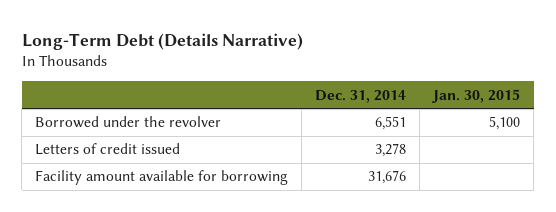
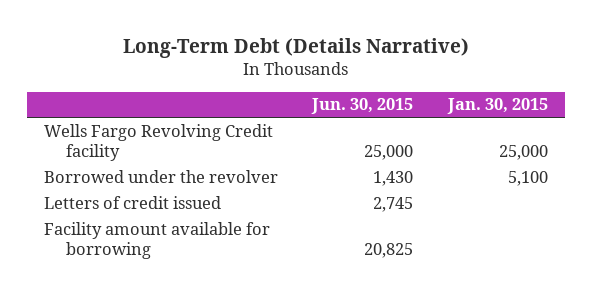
[315,89,407,103] Dec. 31, 2014 -> none
none -> [311,98,414,115] Jun. 30, 2015
none -> [44,123,274,162] Wells Fargo Revolving Credit facility

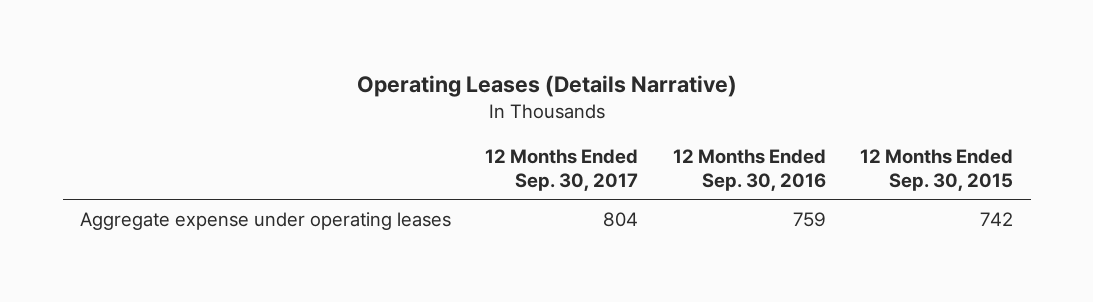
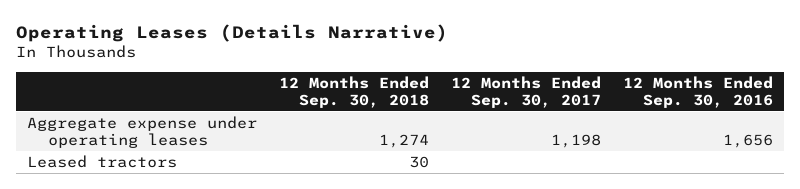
[860,148,1014,191] 12 Months Ended Sep. 30, 2015 -> none
none -> [278,75,429,109] 12 Months Ended Sep. 30, 2018
[603,212,639,228] 804 -> [550,134,601,149] 1,198
[792,212,826,228] 759 -> [722,134,773,149] 1,656
none -> [26,154,177,168] Leased tractors

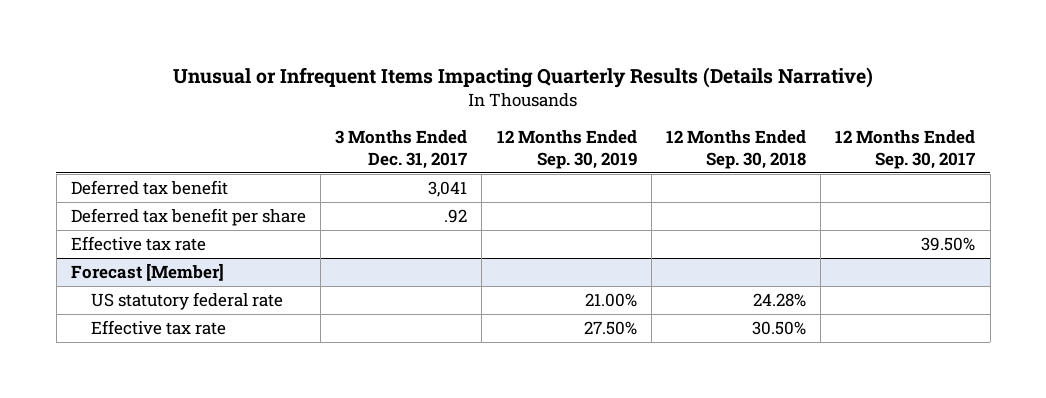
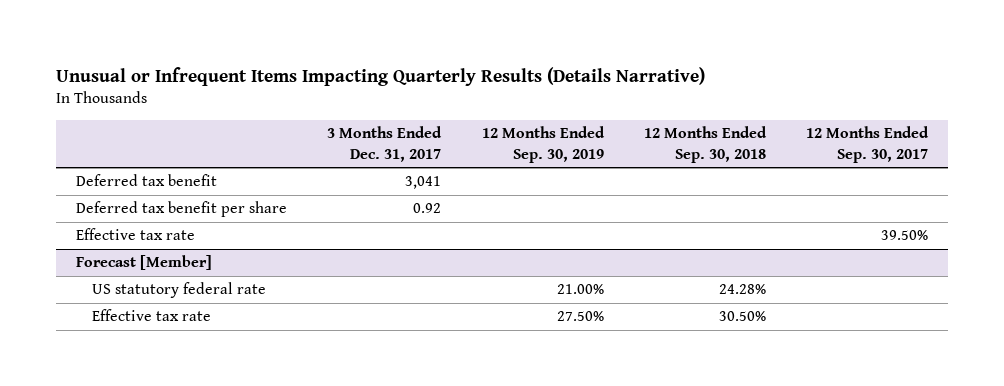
[444,209,468,224] .92 -> [413,203,442,214] 0.92

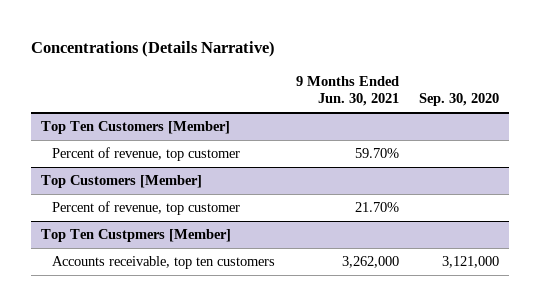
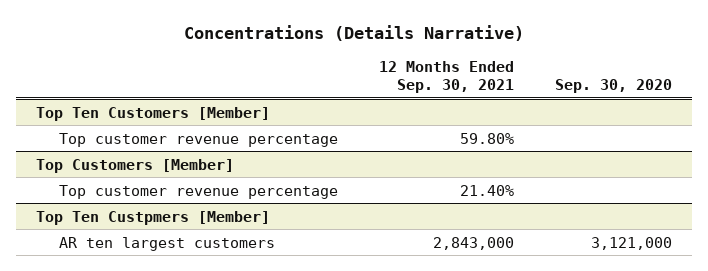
[295,76,399,107] 9 Months Ended Jun. 30, 2021 -> none
none -> [379,61,515,93] 12 Months Ended Sep. 30, 2021
[52,147,241,162] Percent of revenue, top customer -> [59,132,339,147] Top customer revenue percentage
[52,201,241,216] Percent of revenue, top customer -> [59,184,339,199] Top customer revenue percentage
[52,256,276,270] Accounts receivable, top ten customers -> [59,236,276,251] AR ten largest customers

